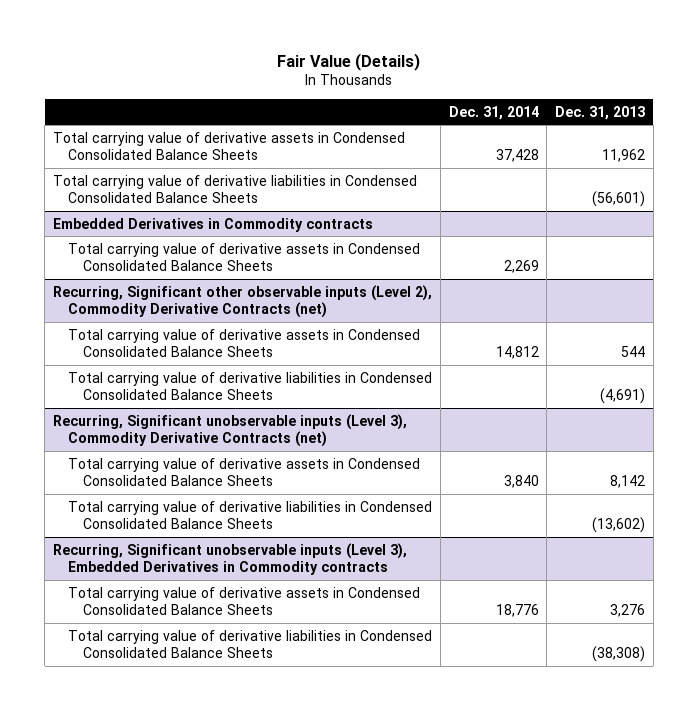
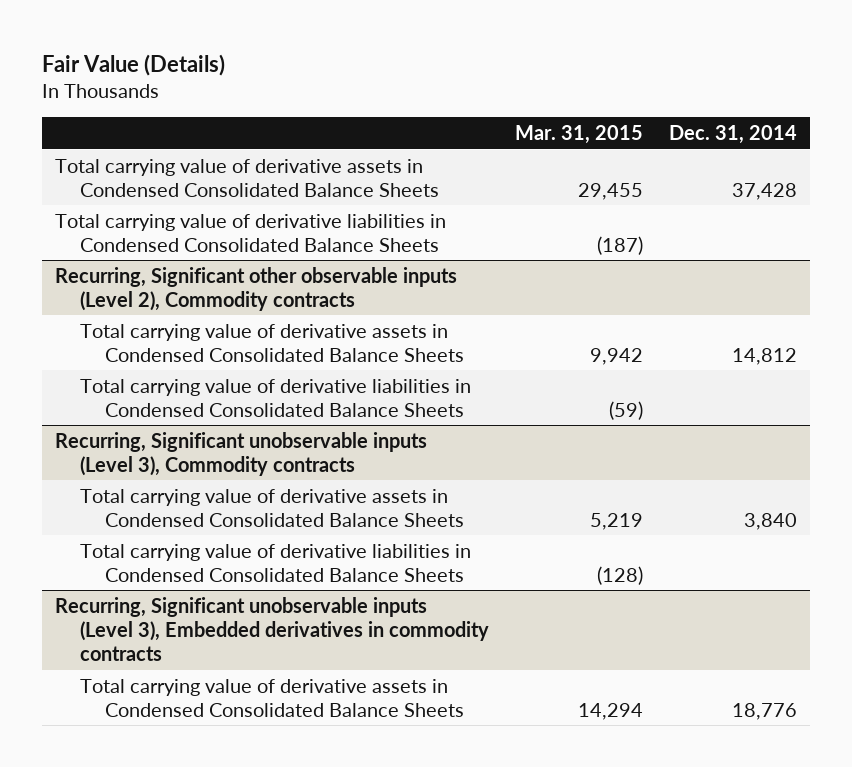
[554,105,645,120] Dec. 31, 2013 -> none
none -> [514,124,643,144] Mar. 31, 2015
[53,217,374,232] Embedded Derivatives in Commodity contracts -> none
[68,242,421,272] Total carrying value of derivative assets in Condensed Consolidated Balance Sheets -> none
[53,284,433,319] Recurring, Significant other observable inputs (Level 2), Commodity Derivative Contracts (net) -> [54,266,457,311] Recurring, Significant other observable inputs (Level 2), Commodity contracts
[53,413,408,448] Recurring, Significant unobservable inputs (Level 3), Commodity Derivative Contracts (net) -> [54,431,427,476] Recurring, Significant unobservable inputs (Level 3), Commodity contracts
[53,542,408,576] Recurring, Significant unobservable inputs (Level 3), Embedded Derivatives in Commodity contracts -> [54,596,490,662] Recurring, Significant unobservable inputs (Level 3), Embedded derivatives in commodity contracts
[68,629,433,659] Total carrying value of derivative liabilities in Condensed Consolidated Balance Sheets -> none

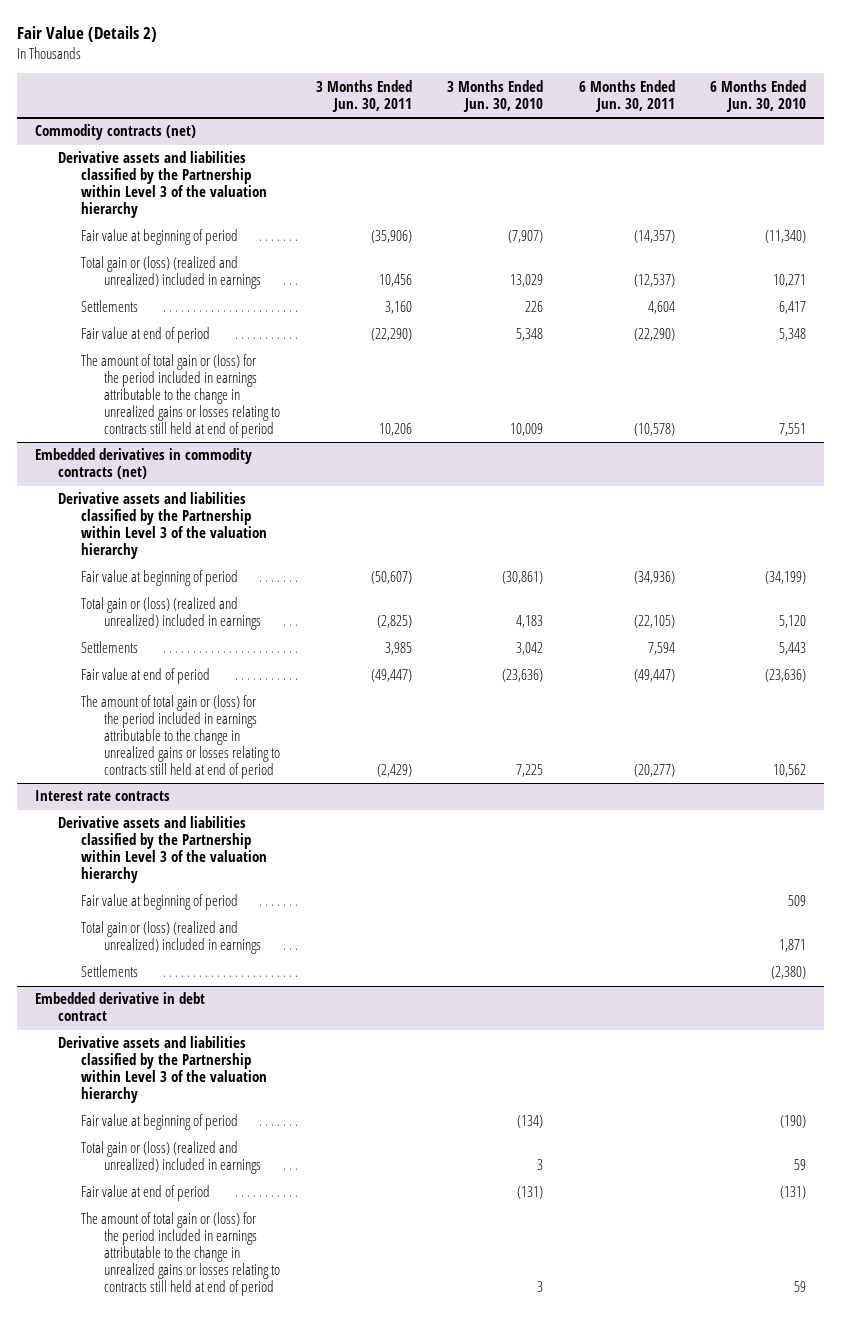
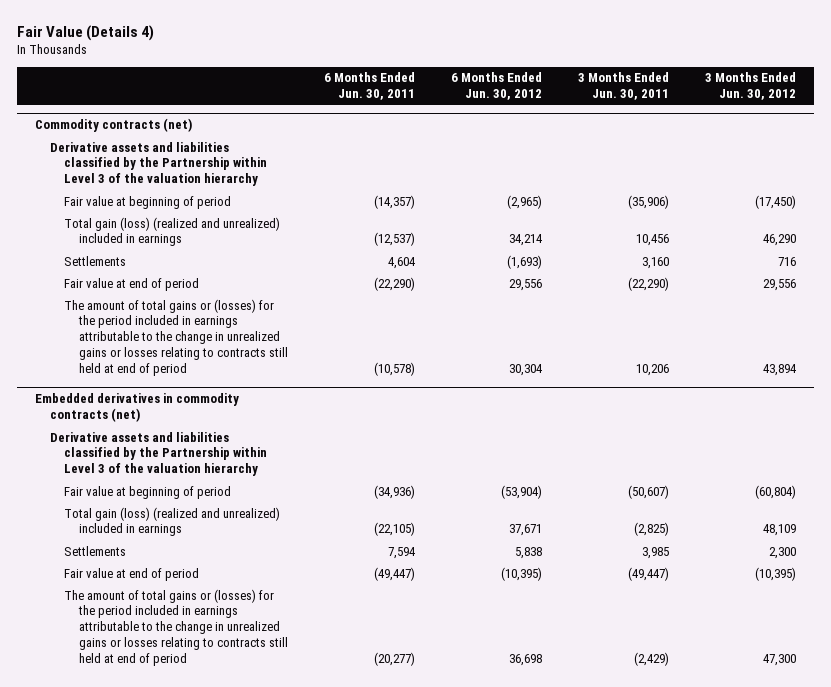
[17,26,158,43] Fair Value (Details 2) -> [16,24,154,41] Fair Value (Details 4)
[447,79,544,112] 3 Months Ended Jun. 30, 2010 -> none
[710,79,807,112] 6 Months Ended Jun. 30, 2010 -> none
none -> [451,72,543,101] 6 Months Ended Jun. 30, 2012
none -> [705,72,797,101] 3 Months Ended Jun. 30, 2012
[80,256,262,290] Total gain or (loss) (realized and unrealized) included in earnings -> [64,216,281,247] Total gain (loss) (realized and unrealized) included in earnings
[80,354,281,439] The amount of total gain or (loss) for the period included in earnings attributable to the change in unrealized gains or losses relating to contracts still held at end of period -> [64,298,288,377] The amount of total gains or (losses) for the period included in earnings attributable to the change in unrealized gains or losses relating to contracts still held at end of period
[80,597,262,631] Total gain or (loss) (realized and unrealized) included in earnings -> [64,506,281,537] Total gain (loss) (realized and unrealized) included in earnings
[34,790,170,802] Interest rate contracts -> none
[57,816,267,884] Derivative assets and liabilities classified by the Partnership within Level 3 of the valuation hierarchy -> none
[80,894,238,911] Fair value at beginning of period -> none
[80,921,262,955] Total gain or (loss) (realized and unrealized) included in earnings -> none
[80,965,138,978] Settlements -> none
[34,992,205,1022] Embedded derivative in debt contract -> none
[57,1036,267,1104] Derivative assets and liabilities classified by the Partnership within Level 3 of the valuation hierarchy -> none
[80,1114,238,1131] Fair value at beginning of period -> none
[80,1141,262,1175] Total gain or (loss) (realized and unrealized) included in earnings -> none
[80,1185,210,1202] Fair value at end of period -> none
[80,1212,281,1297] The amount of total gain or (loss) for the period included in earnings attributable to the change in unrealized gains or losses relating to contracts still held at end of period -> none
[80,695,281,780] The amount of total gain or (loss) for the period included in earnings attributable to the change in unrealized gains or losses relating to contracts still held at end of period -> [64,588,288,667] The amount of total gains or (losses) for the period included in earnings attributable to the change in unrealized gains or losses relating to contracts still held at end of period

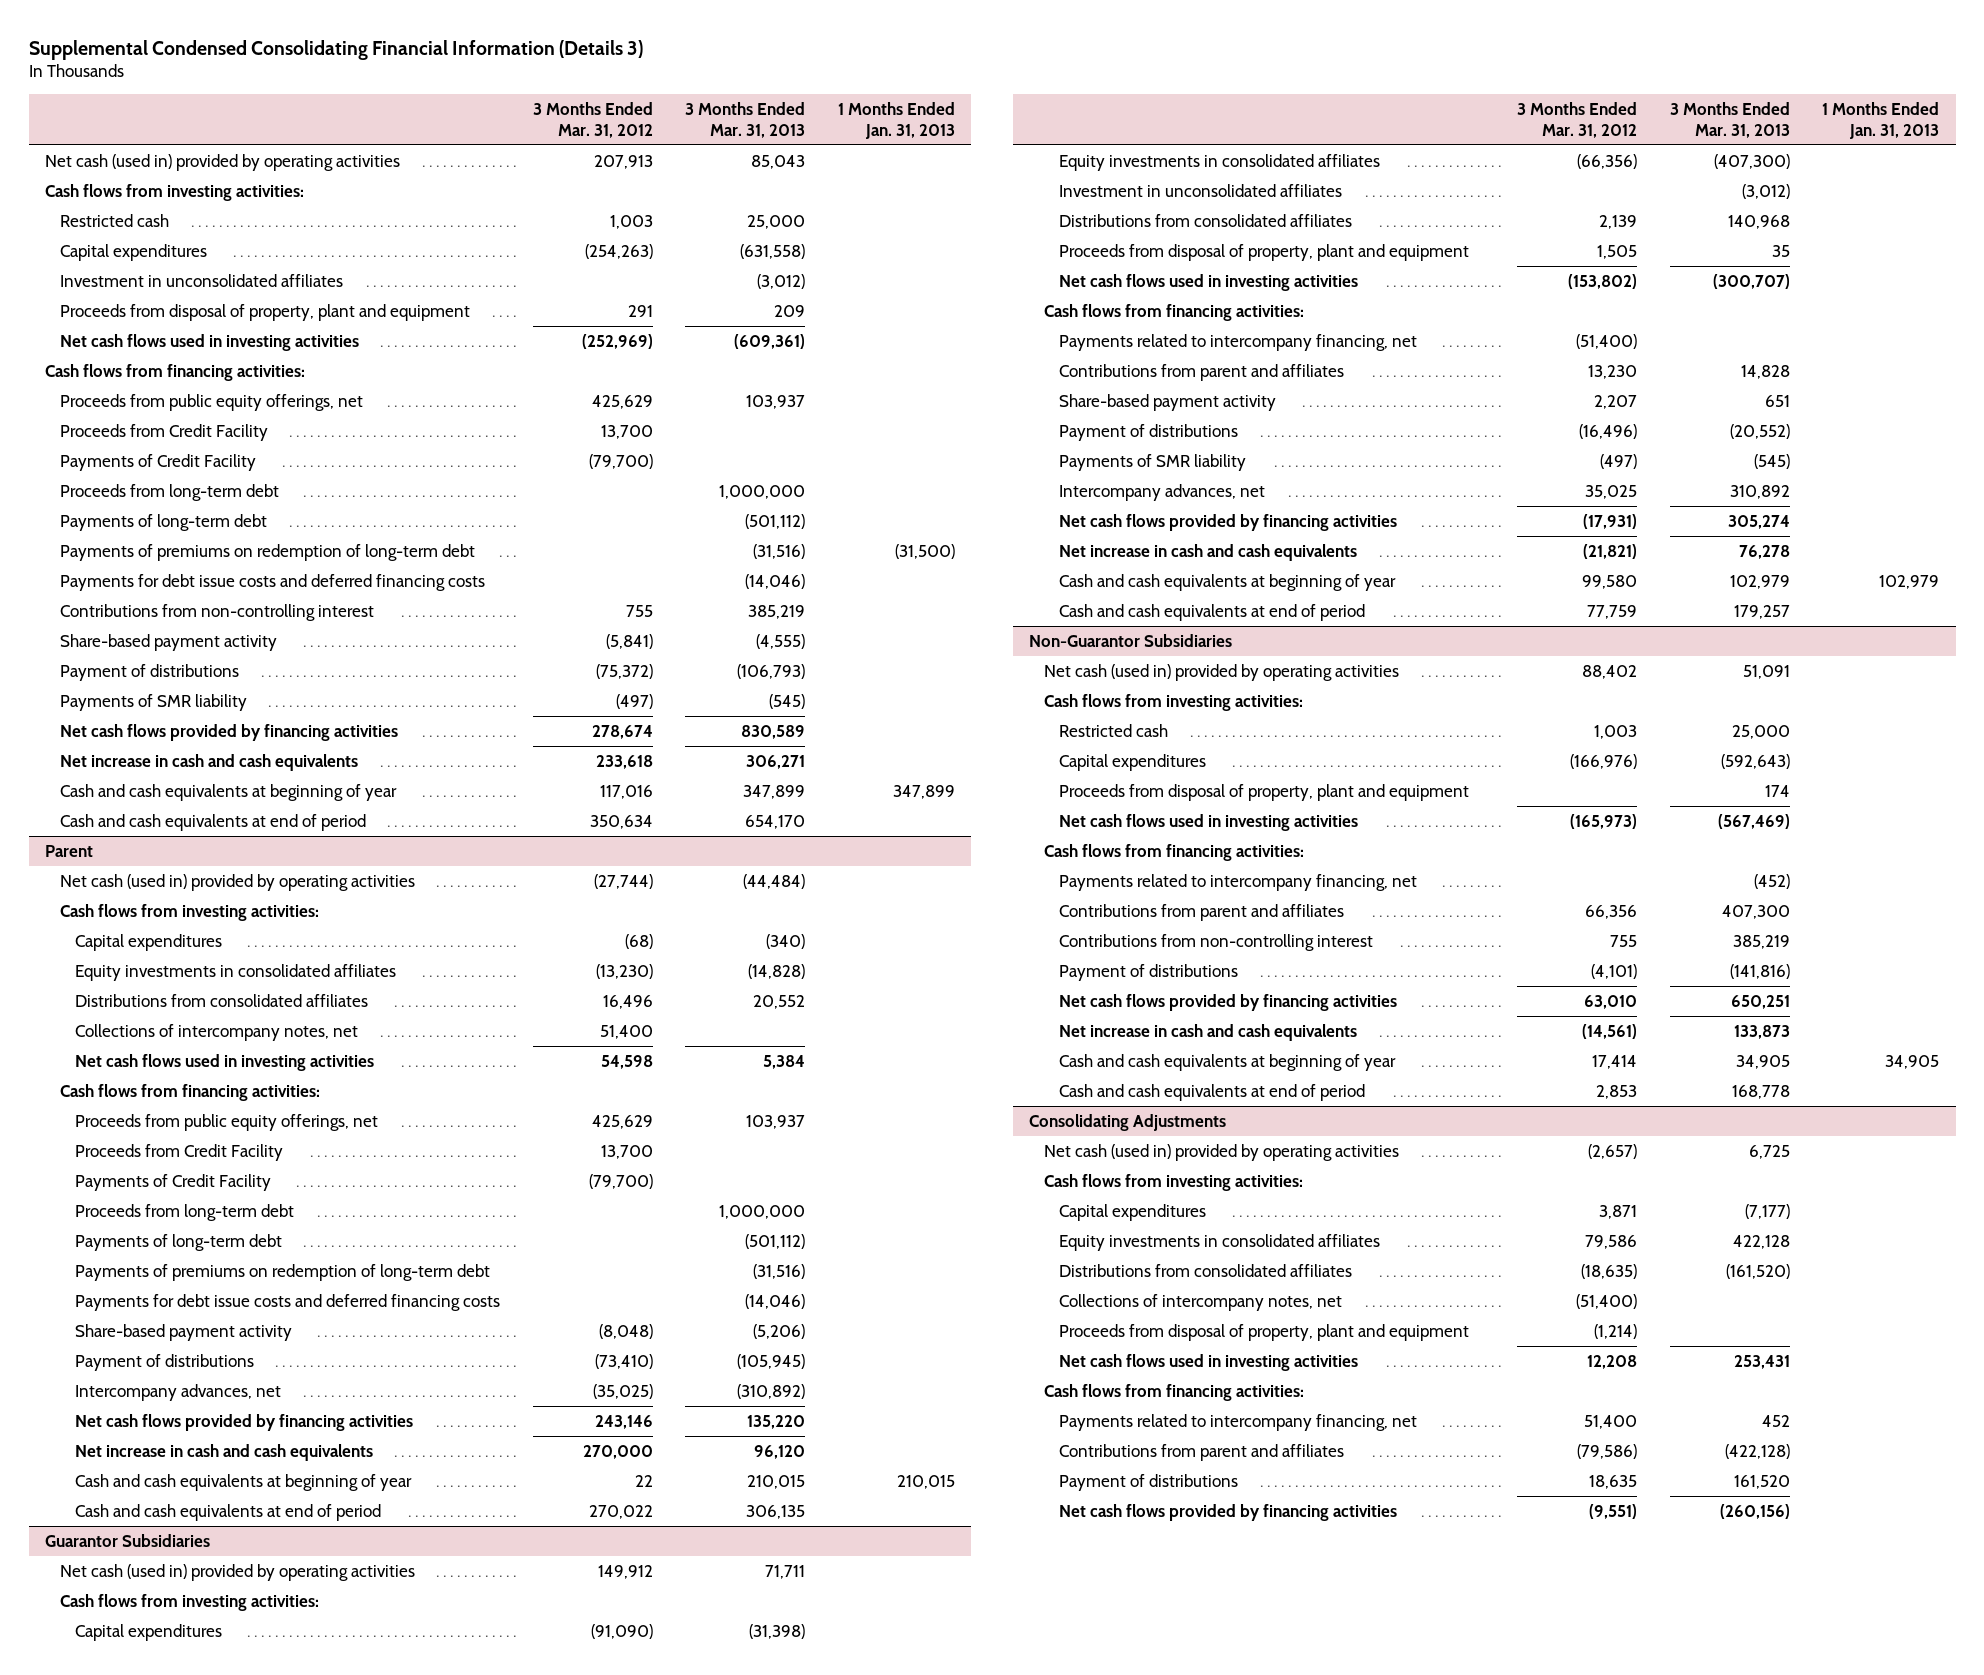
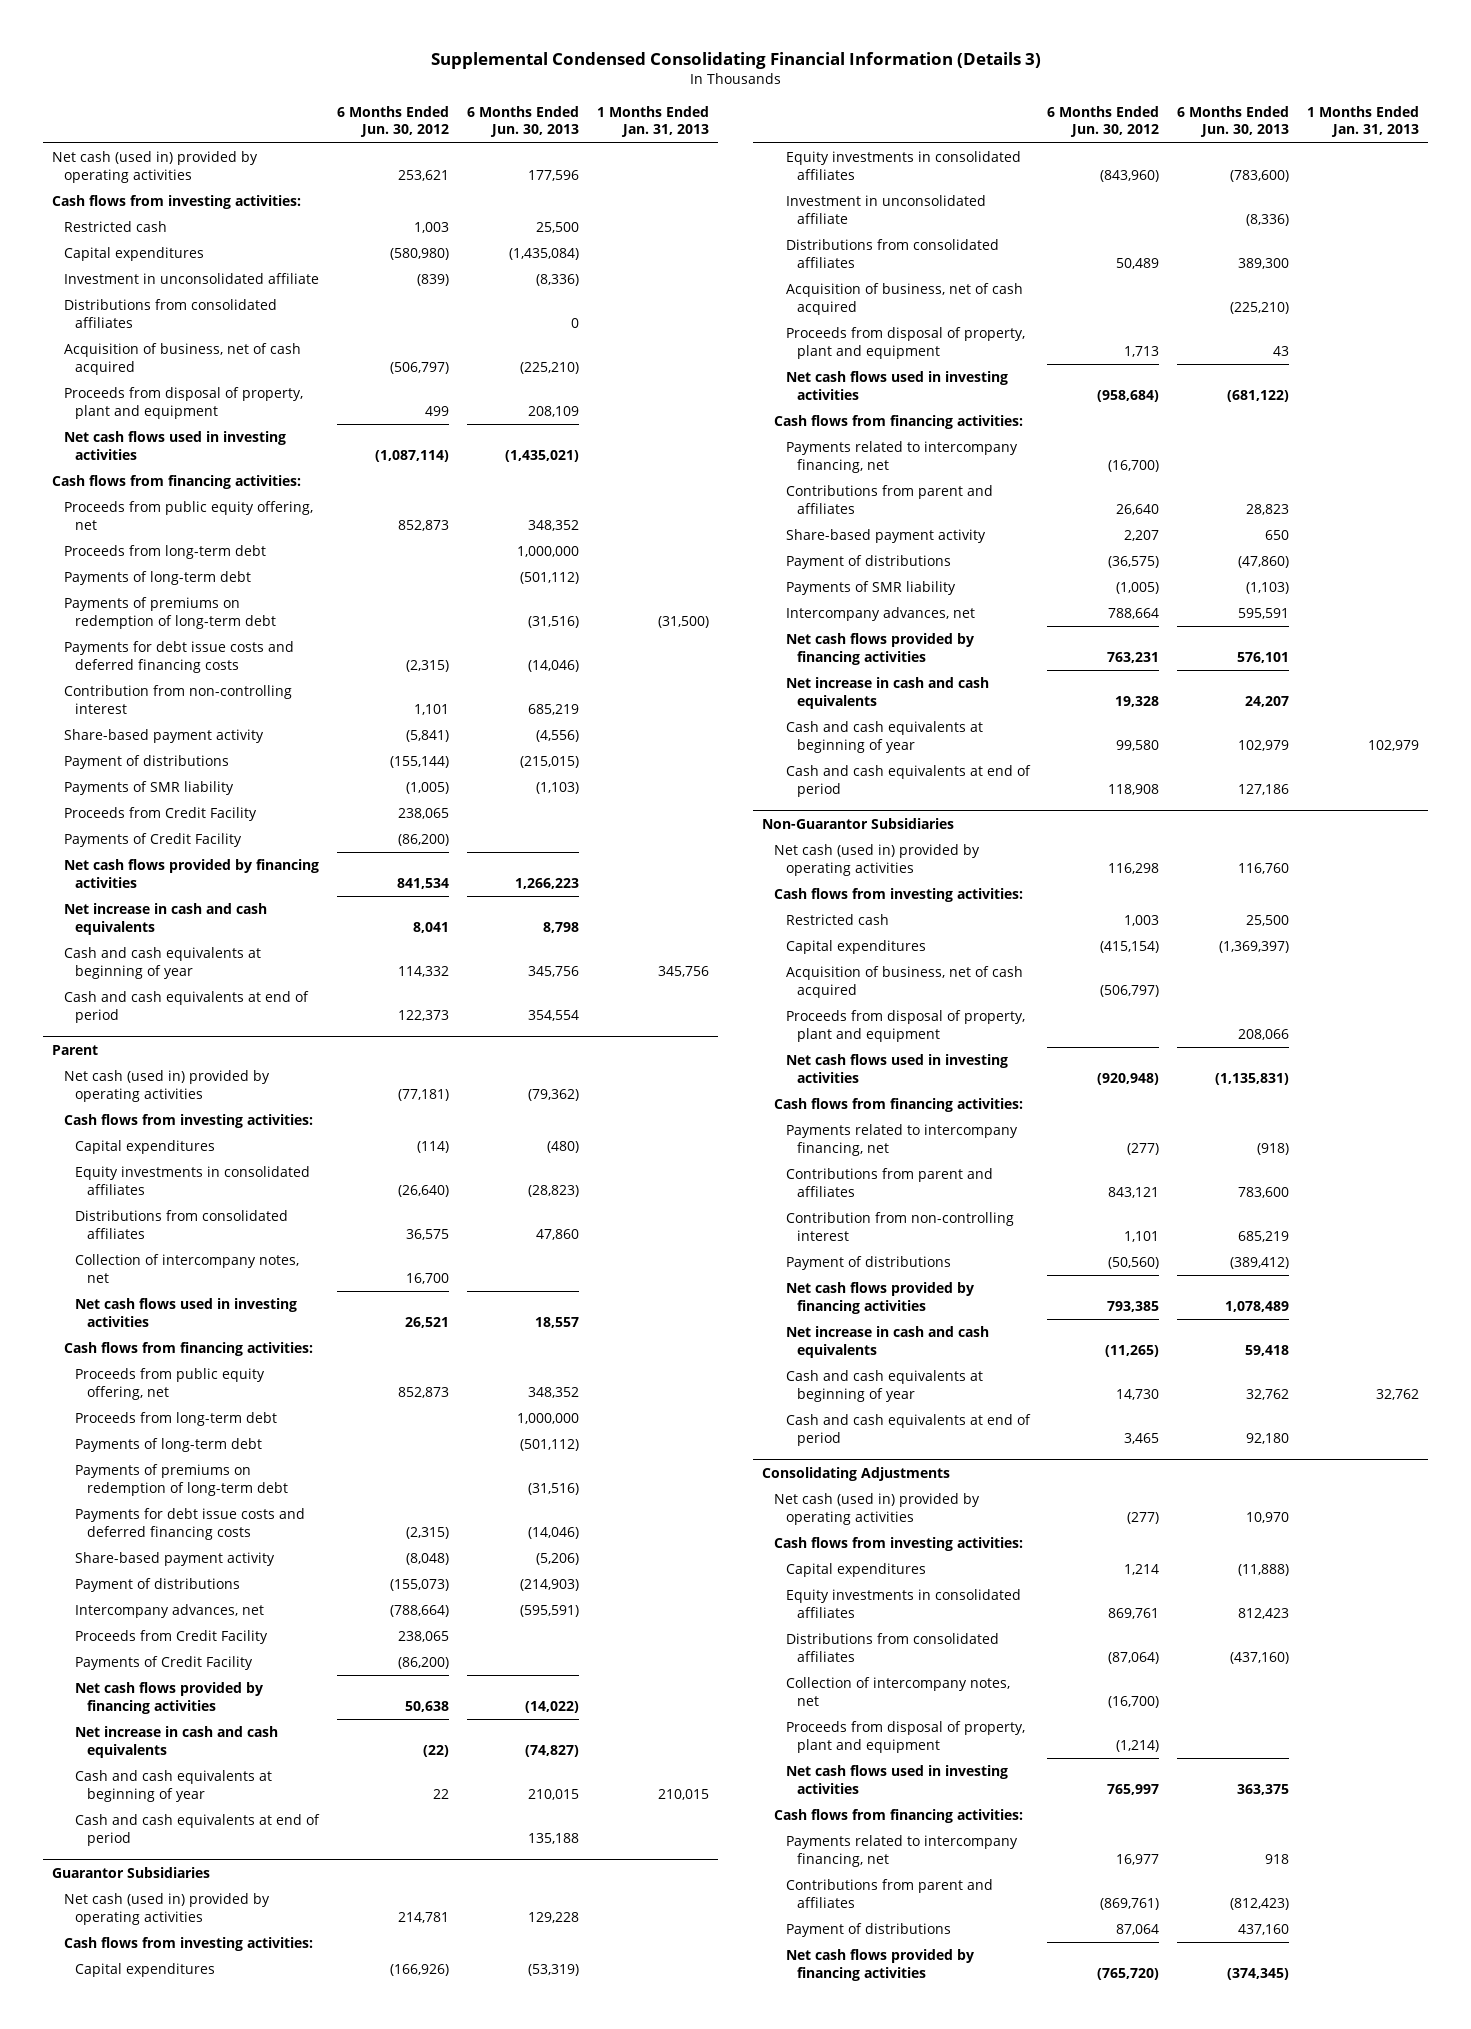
[532,101,653,138] 3 Months Ended Mar. 31, 2012 -> none
[685,101,806,138] 3 Months Ended Mar. 31, 2013 -> none
none -> [337,105,450,138] 6 Months Ended Jun. 30, 2012
none -> [467,105,580,138] 6 Months Ended Jun. 30, 2013
[59,273,343,287] Investment in unconsolidated affiliates -> [63,273,319,285] Investment in unconsolidated affiliate
none -> [63,299,277,328] Distributions from consolidated affiliates
none -> [63,343,301,375] Acquisition of business, net of cash acquired
[59,393,363,411] Proceeds from public equity offerings, net -> [63,501,313,530] Proceeds from public equity offering, net
[59,603,374,621] Contributions from non-controlling interest -> [63,685,292,714] Contribution from non-controlling interest
[59,423,268,441] Proceeds from Credit Facility -> [63,807,257,822] Proceeds from Credit Facility
[59,453,256,471] Payments of Credit Facility -> [63,833,242,848] Payments of Credit Facility
[892,784,955,799] 347,899 -> [657,965,709,977] 345,756
[74,1023,358,1041] Collections of intercompany notes, net -> [75,1254,300,1283] Collection of intercompany notes, net
[74,1113,378,1131] Proceeds from public equity offerings, net -> [75,1368,266,1400] Proceeds from public equity offering, net
[74,1143,283,1161] Proceeds from Credit Facility -> [75,1630,269,1645] Proceeds from Credit Facility
[74,1173,271,1191] Payments of Credit Facility -> [75,1656,254,1671] Payments of Credit Facility
[1059,183,1343,197] Investment in unconsolidated affiliates -> [785,195,986,224] Investment in unconsolidated affiliate
none -> [785,283,1023,315] Acquisition of business, net of cash acquired
none -> [785,966,1023,998] Acquisition of business, net of cash acquired
[1059,933,1374,951] Contributions from non-controlling interest -> [785,1212,1014,1241] Contribution from non-controlling interest
[1885,1054,1940,1069] 34,905 -> [1376,1388,1420,1400] 32,762
[1059,1293,1343,1311] Collections of intercompany notes, net -> [785,1677,1010,1706] Collection of intercompany notes, net

